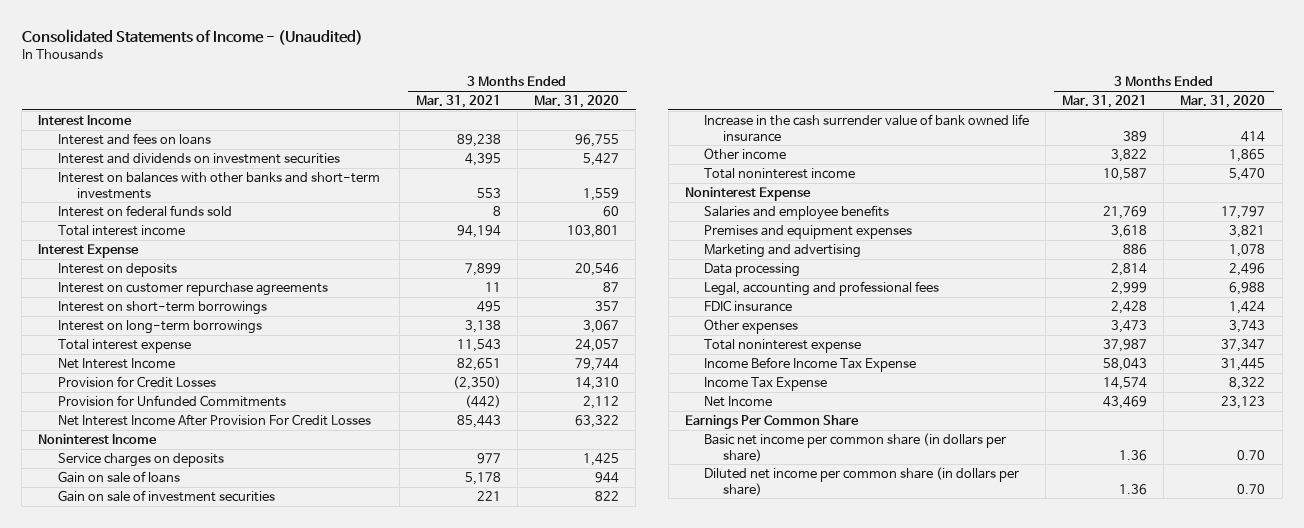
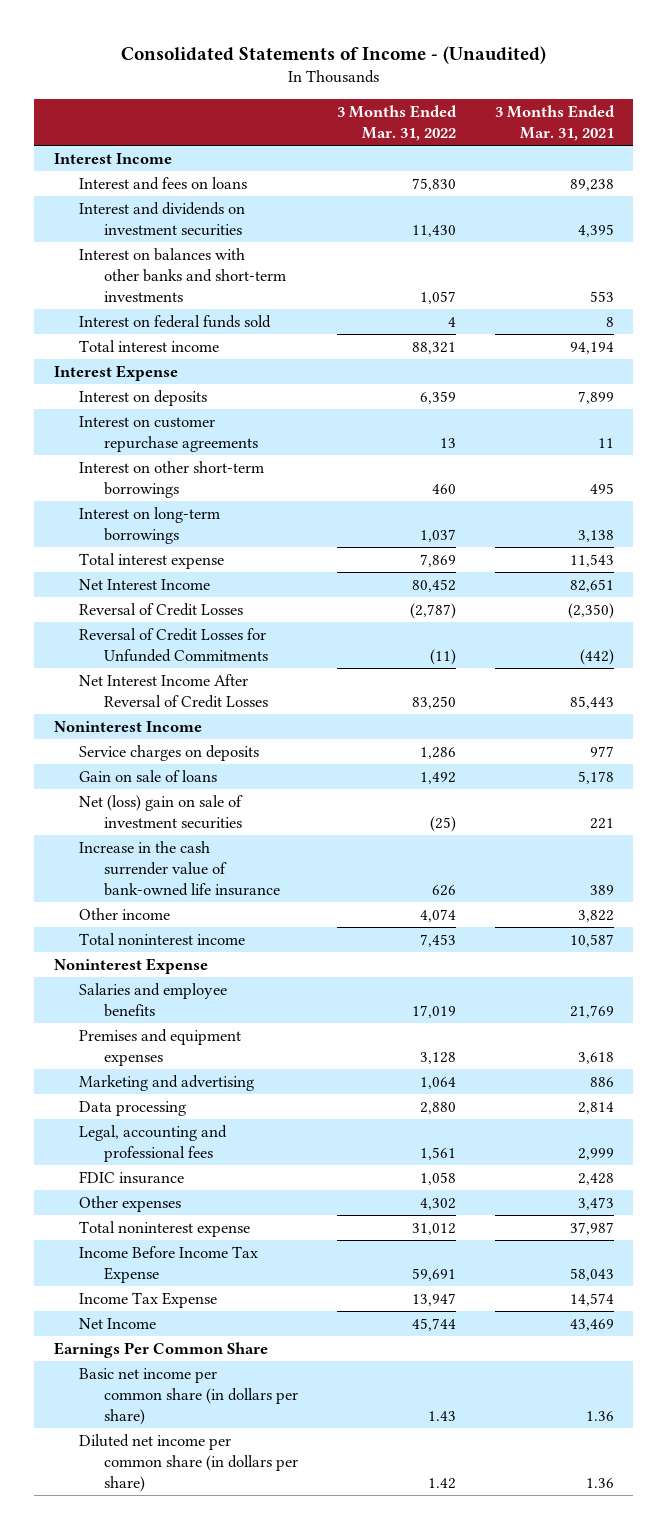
[534,95,620,109] Mar. 31, 2020 -> none
none -> [336,105,457,141] 3 Months Ended Mar. 31, 2022
[57,301,267,316] Interest on short-term borrowings -> [78,461,264,498] Interest on other short-term borrowings
[57,376,216,389] Provision for Credit Losses -> [78,603,243,617] Reversal of Credit Losses
[57,395,286,408] Provision for Unfunded Commitments -> [78,628,268,662] Reversal of Credit Losses for Unfunded Commitments
[57,414,371,427] Net Interest Income After Provision For Credit Losses -> [78,674,268,708] Net Interest Income After Reversal of Credit Losses
[57,490,275,503] Gain on sale of investment securities -> [78,795,243,829] Net (loss) gain on sale of investment securities
[703,114,1029,142] Increase in the cash surrender value of bank owned life insurance -> [78,841,280,896] Increase in the cash surrender value of bank-owned life insurance

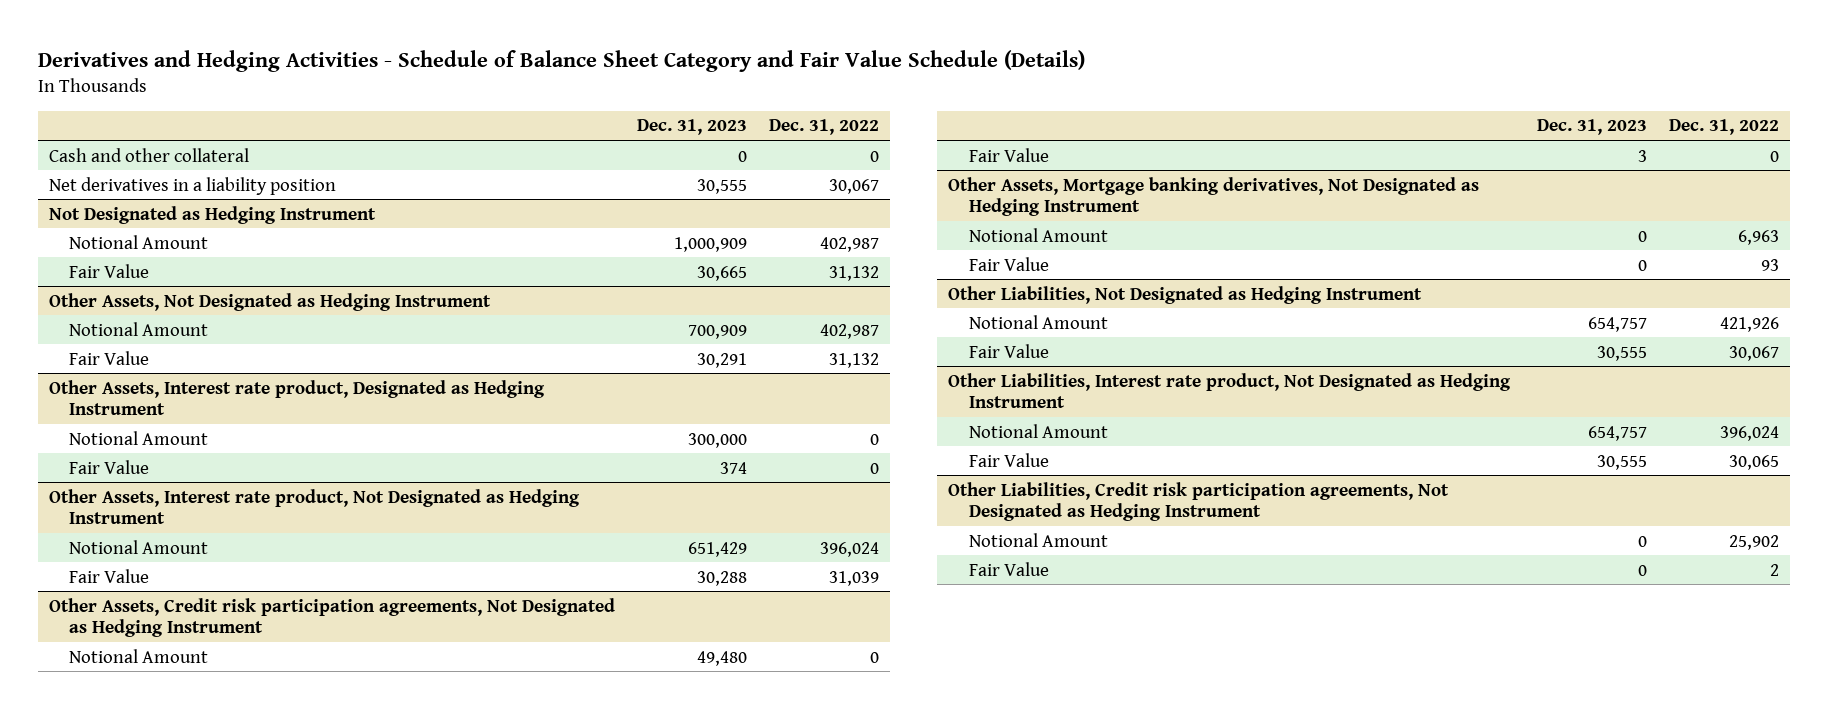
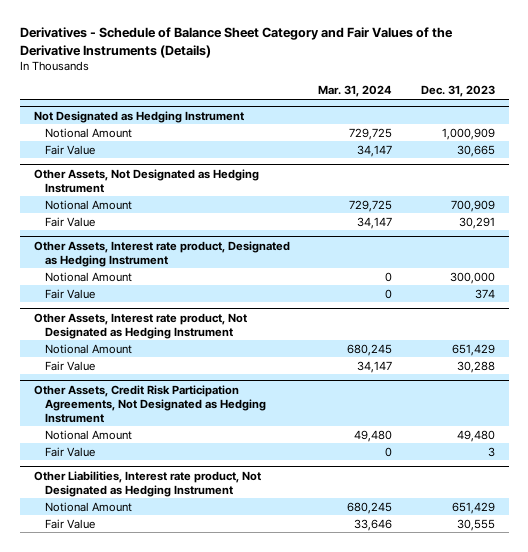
[37,49,1085,72] Derivatives and Hedging Activities - Schedule of Balance Sheet Category and Fair Value Schedule (Details) -> [19,27,453,58] Derivatives - Schedule of Balance Sheet Category and Fair Values of the Derivative Instruments (Details)
[769,119,880,136] Dec. 31, 2022 -> none
none -> [318,85,393,98] Mar. 31, 2024
[48,147,249,162] Cash and other collateral -> none
[48,176,336,195] Net derivatives in a liability position -> none
[48,597,615,638] Other Assets, Credit risk participation agreements, Not Designated as Hedging Instrument -> [33,384,267,423] Other Assets, Credit Risk Participation Agreements, Not Designated as Hedging Instrument
[948,176,1480,217] Other Assets, Mortgage banking derivatives, Not Designated as Hedging Instrument -> none
[968,227,1108,242] Notional Amount -> none
[968,256,1049,271] Fair Value -> none
[948,285,1423,304] Other Liabilities, Not Designated as Hedging Instrument -> none
[968,314,1108,329] Notional Amount -> none
[968,343,1049,358] Fair Value -> none
[1587,425,1647,441] 654,757 -> [451,501,495,514] 651,429
[948,481,1450,522] Other Liabilities, Credit risk participation agreements, Not Designated as Hedging Instrument -> none
[968,532,1108,547] Notional Amount -> none
[968,561,1049,576] Fair Value -> none

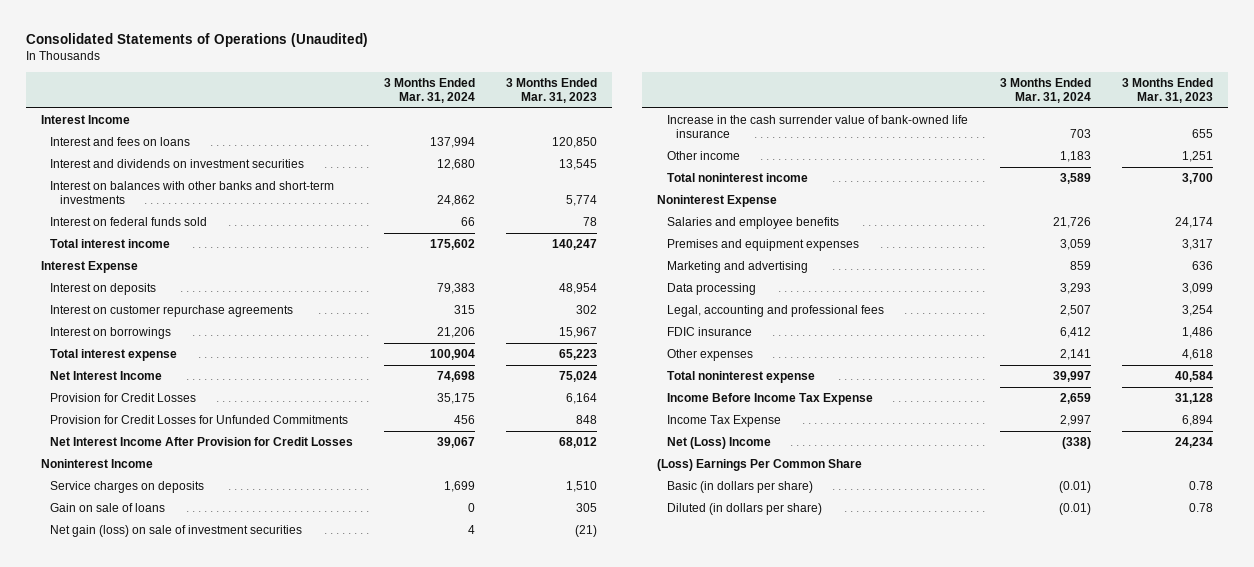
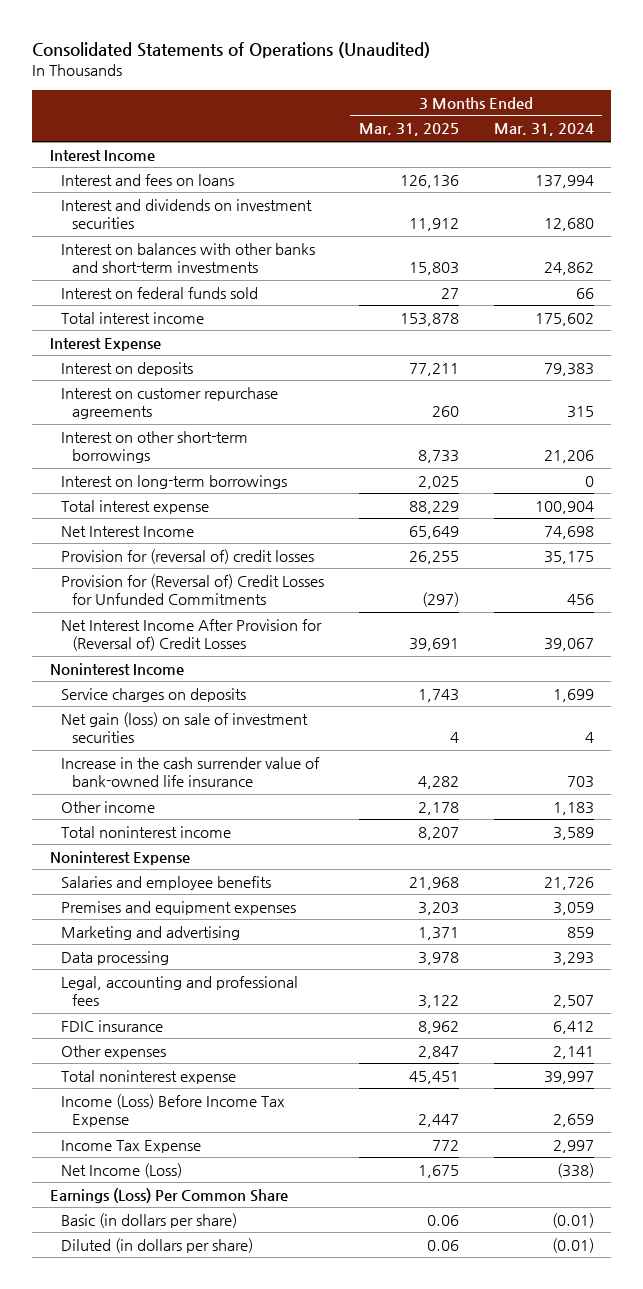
[505,77,597,103] 3 Months Ended Mar. 31, 2023 -> none
none -> [358,123,459,137] Mar. 31, 2025
[50,326,172,339] Interest on borrowings -> [60,430,248,464] Interest on other short-term borrowings
none -> [60,474,287,489] Interest on long-term borrowings
[50,392,197,402] Provision for Credit Losses -> [60,548,314,564] Provision for (reversal of) credit losses
[50,414,349,424] Provision for Credit Losses for Unfunded Commitments -> [60,573,324,606] Provision for (Reversal of) Credit Losses for Unfunded Commitments
[50,436,354,446] Net Interest Income After Provision for Credit Losses -> [60,618,322,652] Net Interest Income After Provision for (Reversal of) Credit Losses
[50,502,166,512] Gain on sale of loans -> none
[666,392,873,405] Income Before Income Tax Expense -> [60,1093,285,1128] Income (Loss) Before Income Tax Expense
[666,436,771,449] Net (Loss) Income -> [60,1162,182,1178] Net Income (Loss)
[657,458,863,471] (Loss) Earnings Per Common Share -> [49,1187,288,1203] Earnings (Loss) Per Common Share

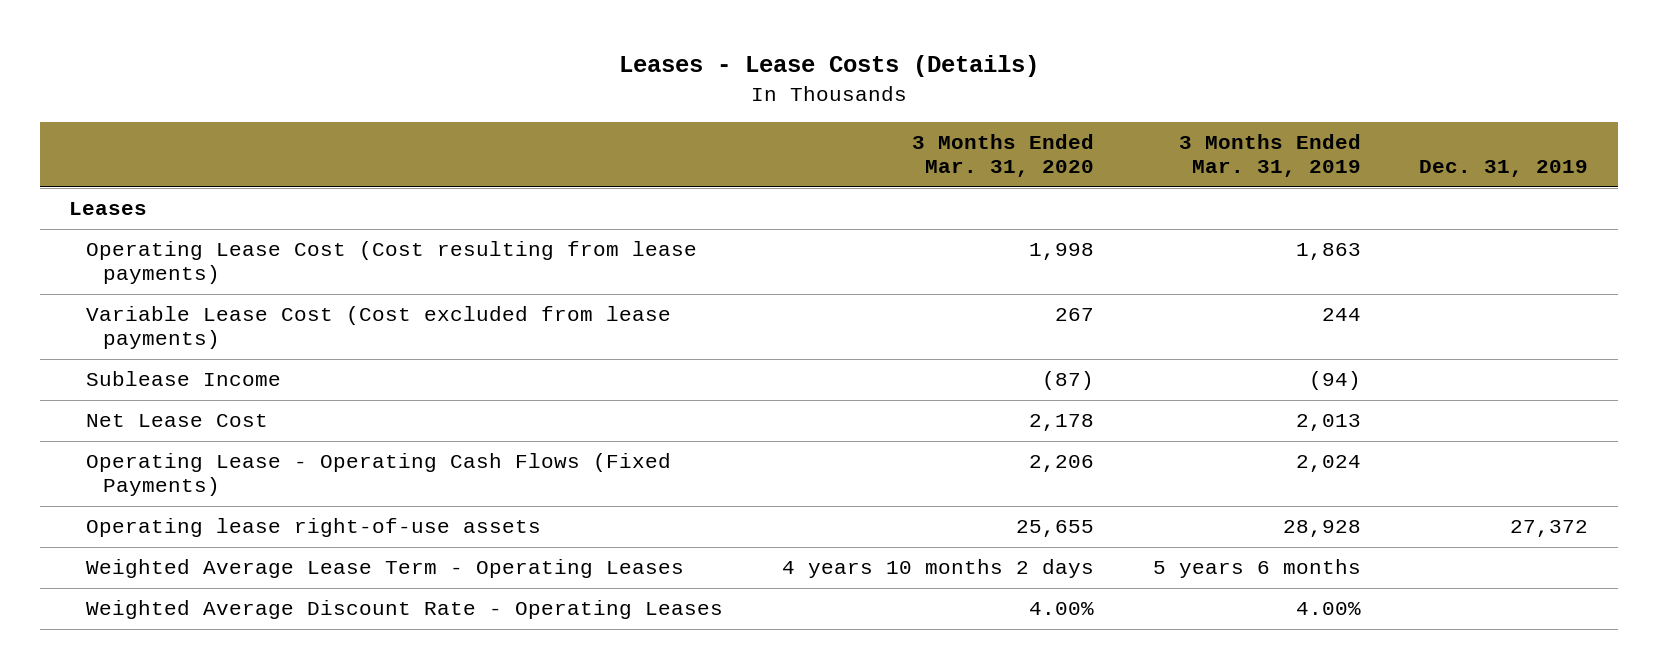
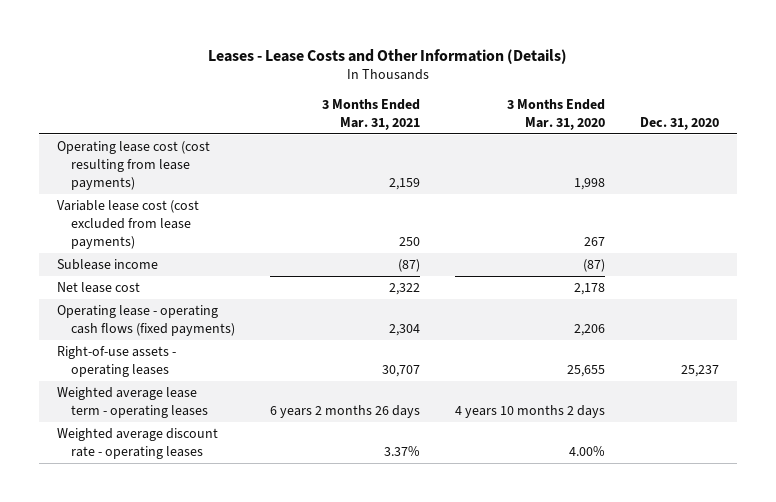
[618,55,1039,78] Leases - Lease Costs (Details) -> [208,48,568,64] Leases - Lease Costs and Other Information (Details)
[1178,134,1361,178] 3 Months Ended Mar. 31, 2019 -> none
[1419,160,1589,178] Dec. 31, 2019 -> none
none -> [322,99,421,130] 3 Months Ended Mar. 31, 2021
none -> [640,116,720,130] Dec. 31, 2020
[69,202,148,216] Leases -> none
[85,241,697,285] Operating Lease Cost (Cost resulting from lease payments) -> [56,141,210,190] Operating lease cost (cost resulting from lease payments)
[85,306,671,350] Variable Lease Cost (Cost excluded from lease payments) -> [56,200,199,249] Variable lease cost (cost excluded from lease payments)
[85,371,281,387] Sublease Income -> [56,259,158,271] Sublease income
[85,414,268,428] Net Lease Cost -> [56,282,140,294] Net lease cost
[85,453,671,497] Operating Lease - Operating Cash Flows (Fixed Payments) -> [56,305,235,336] Operating lease - operating cash flows (fixed payments)
[85,518,541,538] Operating lease right-of-use assets -> [56,346,176,377] Right-of-use assets - operating leases
[85,559,684,579] Weighted Average Lease Term - Operating Leases -> [56,387,208,418] Weighted average lease term - operating leases
[85,600,723,620] Weighted Average Discount Rate - Operating Leases -> [56,428,218,459] Weighted average discount rate - operating leases

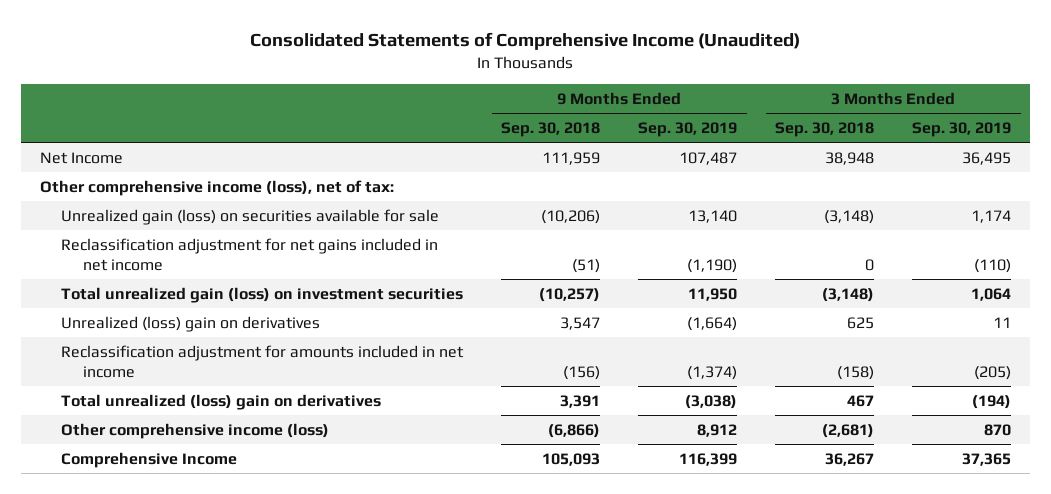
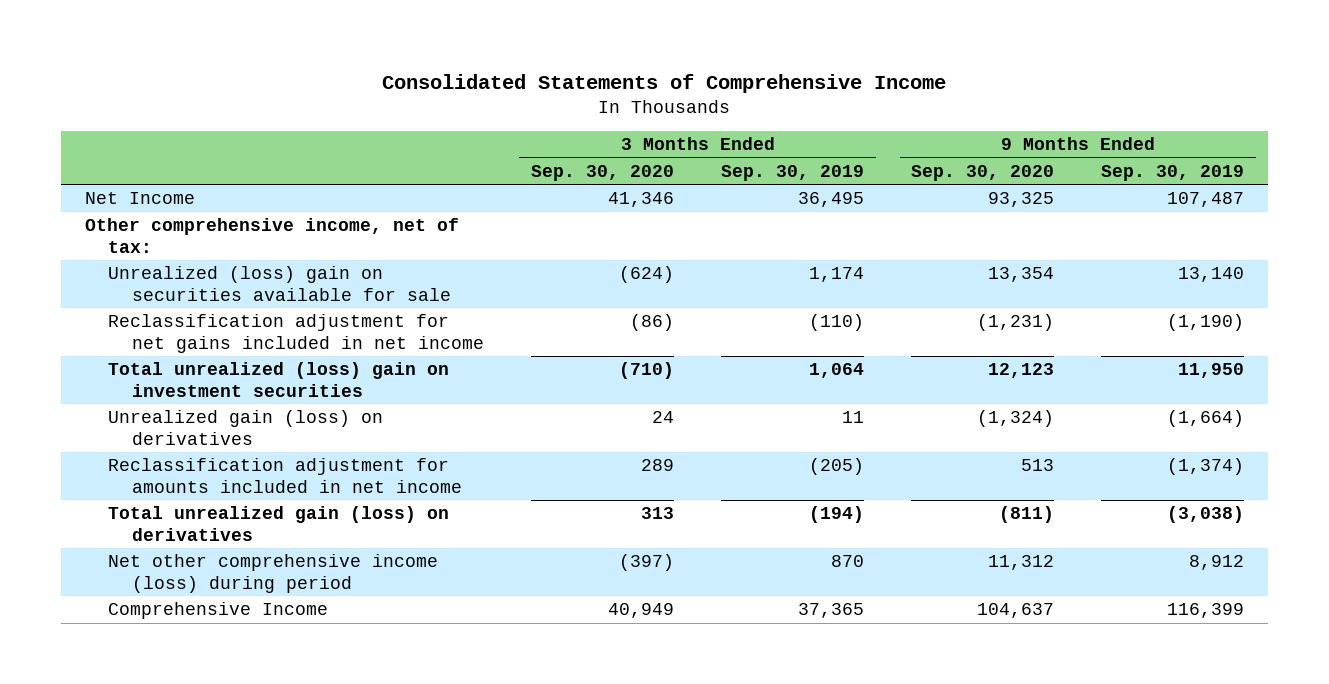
[250,31,801,50] Consolidated Statements of Comprehensive Income (Unaudited) -> [382,73,947,93] Consolidated Statements of Comprehensive Income
[501,121,601,137] Sep. 30, 2018 -> none
[775,121,875,137] Sep. 30, 2018 -> none
none -> [531,164,675,181] Sep. 30, 2020
none -> [911,164,1055,181] Sep. 30, 2020
[39,179,394,196] Other comprehensive income (loss), net of tax: -> [84,218,459,253] Other comprehensive income, net of tax:
[61,208,440,225] Unrealized gain (loss) on securities available for sale -> [108,266,451,301] Unrealized (loss) gain on securities available for sale
[61,286,464,303] Total unrealized gain (loss) on investment securities -> [108,362,450,397] Total unrealized (loss) gain on investment securities
[61,315,321,332] Unrealized (loss) gain on derivatives -> [108,410,384,445] Unrealized gain (loss) on derivatives
[61,393,382,410] Total unrealized (loss) gain on derivatives -> [108,506,450,541] Total unrealized gain (loss) on derivatives
[61,422,330,439] Other comprehensive income (loss) -> [108,554,439,593] Net other comprehensive income (loss) during period

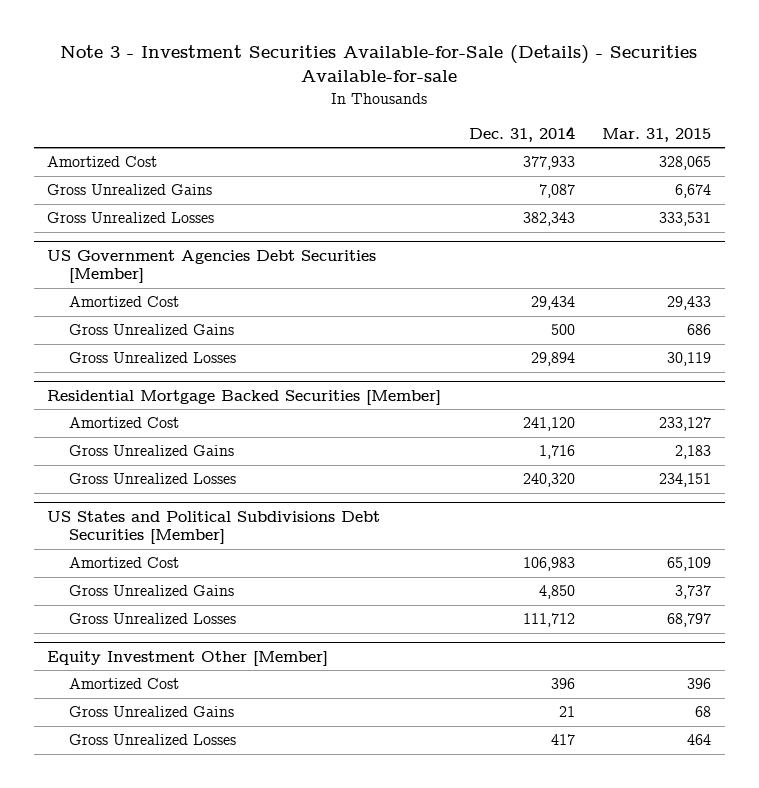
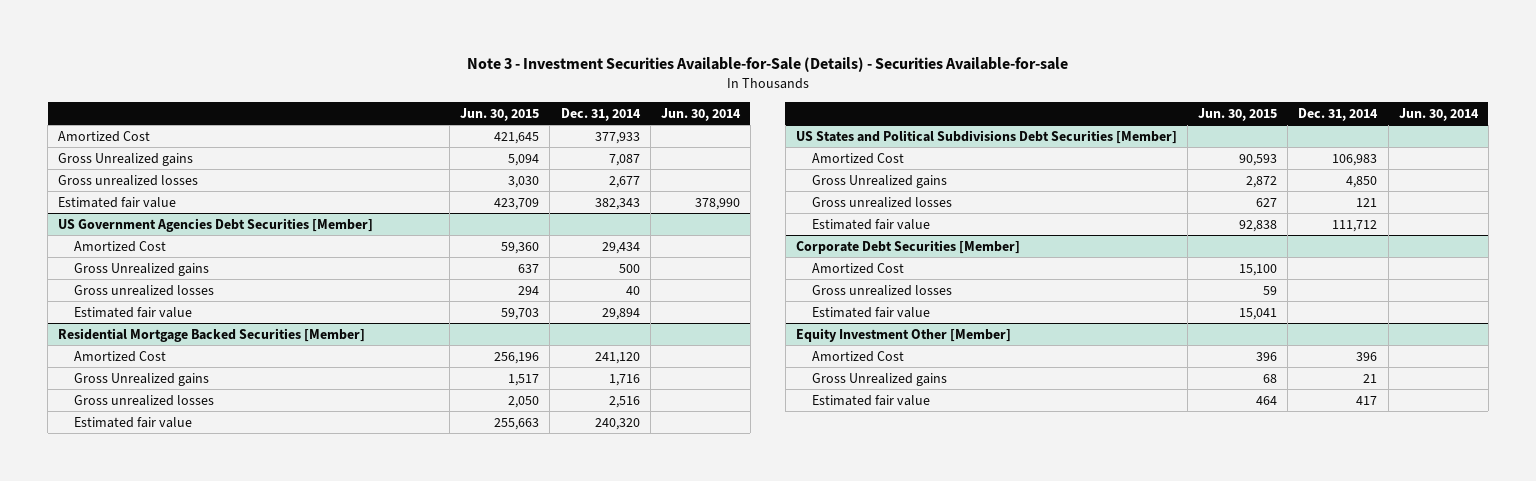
[602,127,712,142] Mar. 31, 2015 -> none
none -> [460,108,540,122] Jun. 30, 2015
none -> [660,108,741,122] Jun. 30, 2014
[47,184,213,196] Gross Unrealized Gains -> [58,152,194,166] Gross Unrealized gains
[47,212,215,224] Gross Unrealized Losses -> [58,174,199,186] Gross unrealized losses
[522,212,575,227] 382,343 -> [608,175,640,188] 2,677
none -> [58,196,177,208] Estimated fair value
[69,324,235,336] Gross Unrealized Gains -> [74,262,210,276] Gross Unrealized gains
[69,352,237,364] Gross Unrealized Losses -> [74,284,215,296] Gross unrealized losses
[530,352,575,367] 29,894 -> [625,285,640,295] 40
none -> [74,306,193,318] Estimated fair value
[69,445,235,457] Gross Unrealized Gains -> [74,372,210,386] Gross Unrealized gains
[69,473,237,485] Gross Unrealized Losses -> [74,394,215,406] Gross unrealized losses
[522,473,575,488] 240,320 -> [608,395,640,408] 2,516
none -> [74,416,193,428] Estimated fair value
[69,585,235,597] Gross Unrealized Gains -> [812,174,948,188] Gross Unrealized gains
[69,613,237,625] Gross Unrealized Losses -> [812,196,953,208] Gross unrealized losses
[522,613,575,628] 111,712 -> [1356,197,1378,207] 121
none -> [812,218,931,230] Estimated fair value
none -> [796,239,1021,254] Corporate Debt Securities [Member]
none -> [812,262,905,274] Amortized Cost
none -> [812,284,953,296] Gross unrealized losses
none -> [812,306,931,318] Estimated fair value
[69,706,235,718] Gross Unrealized Gains -> [812,372,948,386] Gross Unrealized gains
[69,734,237,746] Gross Unrealized Losses -> [812,394,931,406] Estimated fair value

